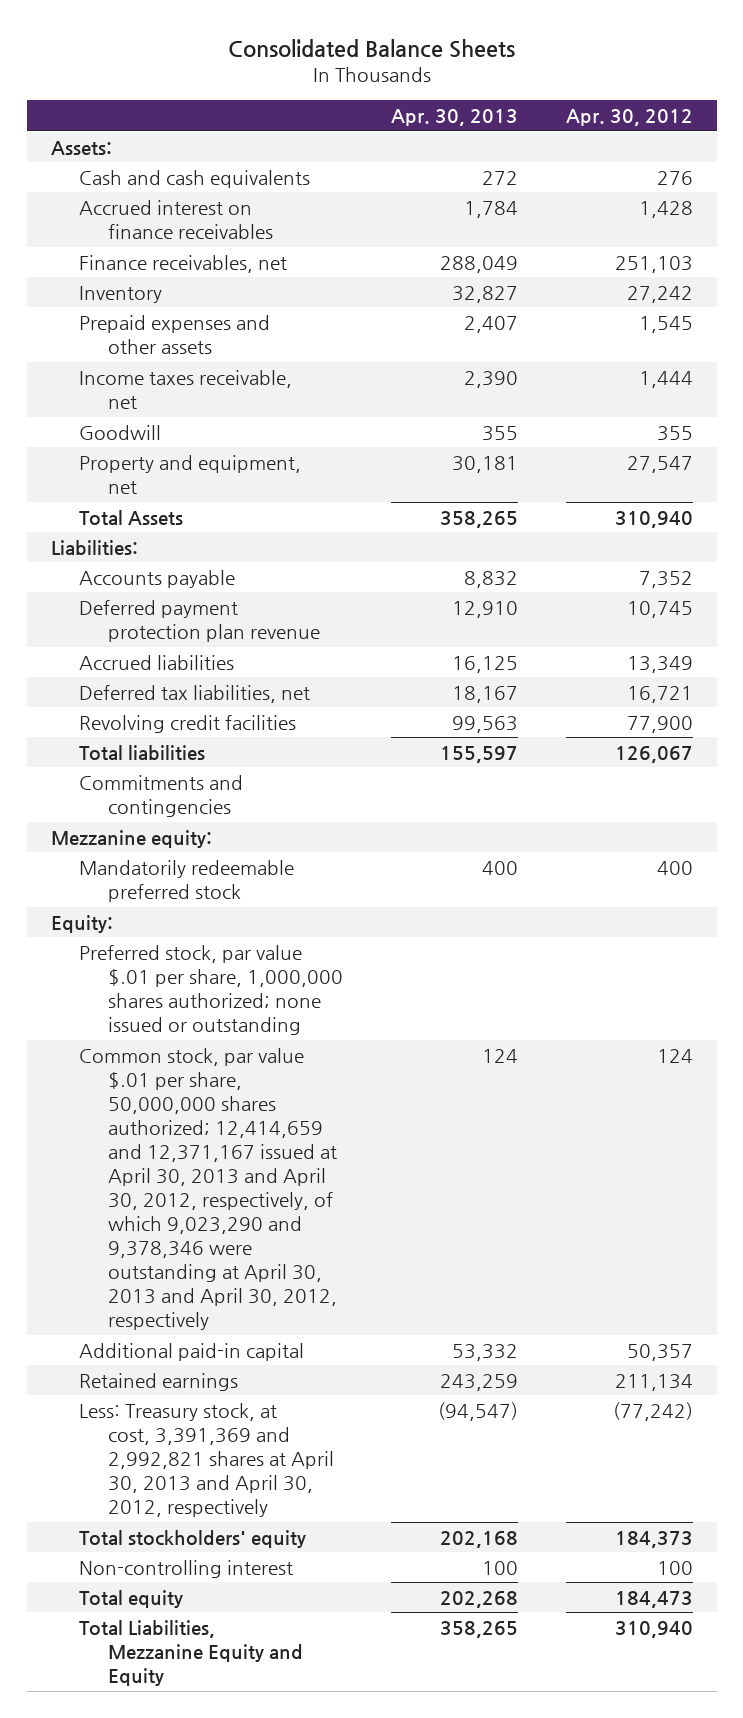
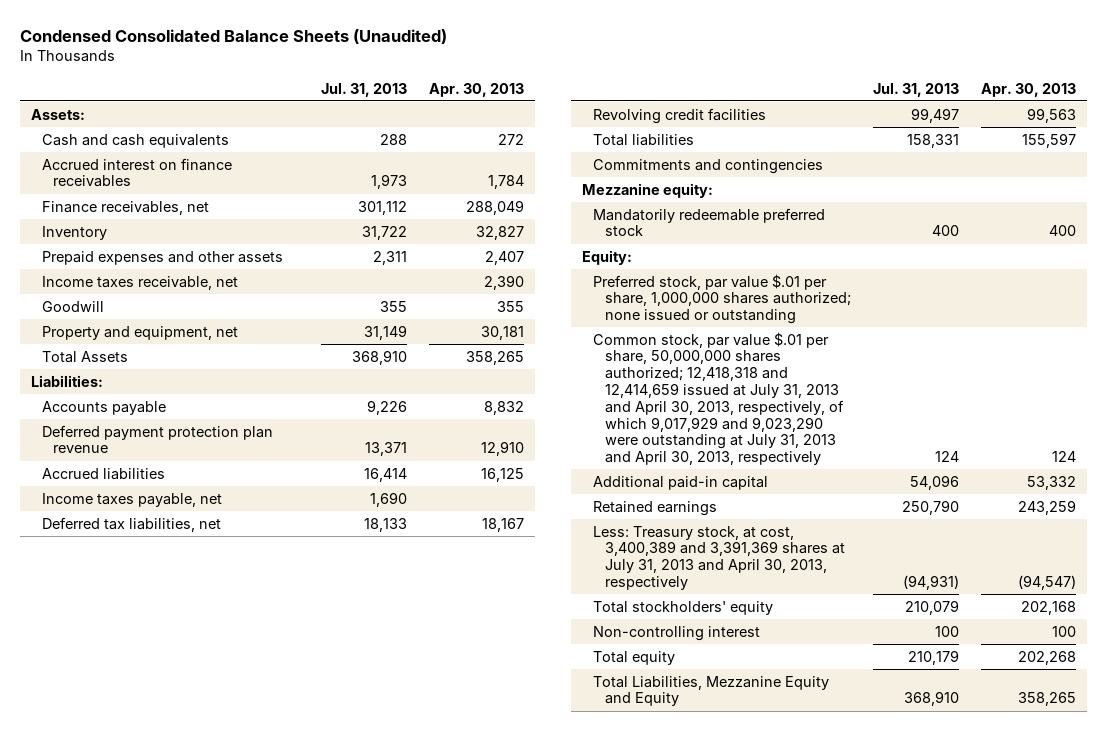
[227,38,515,58] Consolidated Balance Sheets -> [19,28,447,44] Condensed Consolidated Balance Sheets (Unaudited)
[565,109,693,127] Apr. 30, 2012 -> none
none -> [321,82,408,97] Jul. 31, 2013
none -> [41,492,222,507] Income taxes payable, net
[79,1047,337,1331] Common stock, par value $.01 per share, 50,000,000 shares authorized; 12,414,659 and 12,371,167 issued at April 30, 2013 and April 30, 2012, respectively, of which 9,023,290 and 9,378,346 were outstanding at April 30, 2013 and April 30, 2012, respectively -> [593,331,844,466] Common stock, par value $.01 per share, 50,000,000 shares authorized; 12,418,318 and 12,414,659 issued at July 31, 2013 and April 30, 2013, respectively, of which 9,017,929 and 9,023,290 were outstanding at July 31, 2013 and April 30, 2013, respectively
[79,1402,334,1517] Less: Treasury stock, at cost, 3,391,369 and 2,992,821 shares at April 30, 2013 and April 30, 2012, respectively -> [593,525,845,591] Less: Treasury stock, at cost, 3,400,389 and 3,391,369 shares at July 31, 2013 and April 30, 2013, respectively

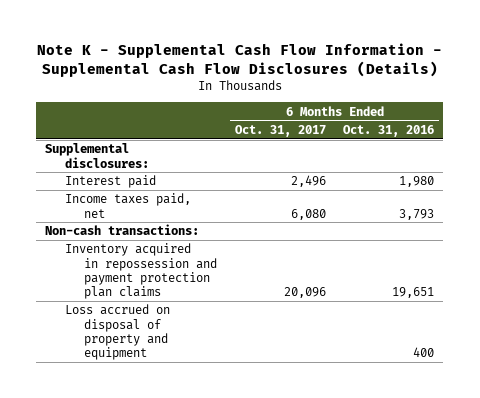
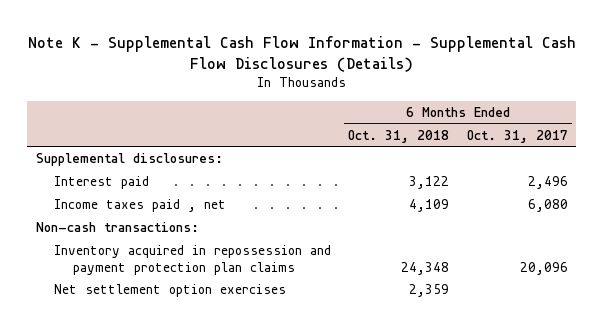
[343,124,435,137] Oct. 31, 2016 -> none
none -> [348,129,450,143] Oct. 31, 2018
[64,193,191,218] Income taxes paid, net -> [54,199,227,213] Income taxes paid , net
[64,304,170,360] Loss accrued on disposal of property and equipment -> none
none -> [54,284,287,298] Net settlement option exercises

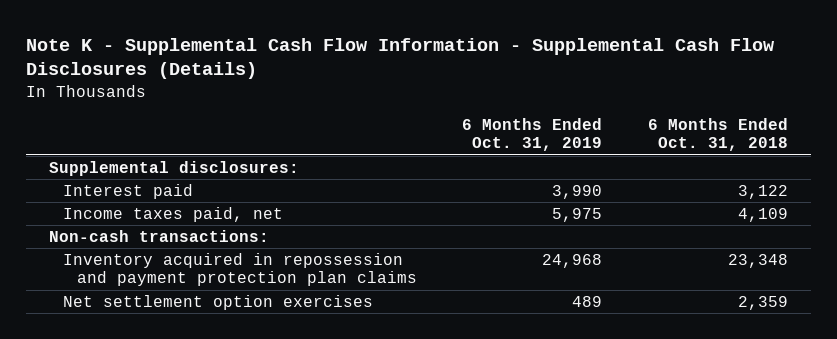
[466,129,568,143] Oct. 31, 2017 -> none
none -> [462,117,603,152] 6 Months Ended Oct. 31, 2019
[54,199,227,213] Income taxes paid , net -> [62,206,283,222] Income taxes paid, net
[401,261,450,275] 24,348 -> [728,253,789,268] 23,348

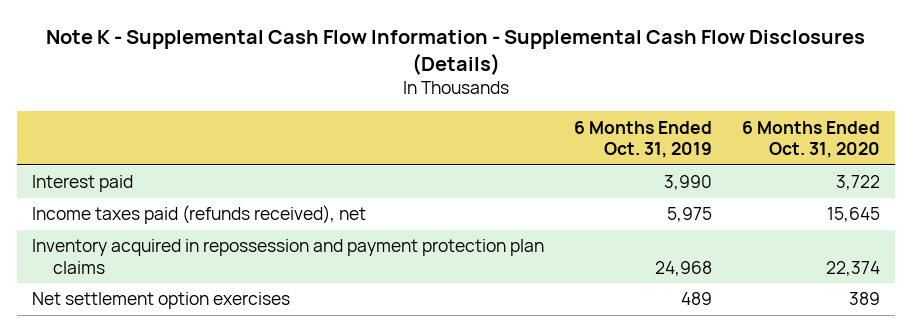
[648,117,789,152] 6 Months Ended Oct. 31, 2018 -> none
none -> [742,120,881,159] 6 Months Ended Oct. 31, 2020
[48,160,299,176] Supplemental disclosures: -> none
[48,229,269,242] Non-cash transactions: -> none
[62,206,283,222] Income taxes paid, net -> [31,205,366,225] Income taxes paid (refunds received), net

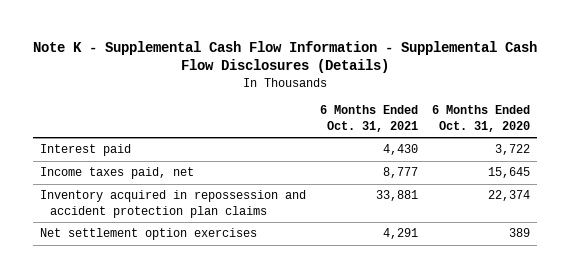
[573,120,712,159] 6 Months Ended Oct. 31, 2019 -> none
none -> [320,105,419,132] 6 Months Ended Oct. 31, 2021
[31,205,366,225] Income taxes paid (refunds received), net -> [39,167,194,180] Income taxes paid, net
[31,239,544,274] Inventory acquired in repossession and payment protection plan claims -> [39,190,306,218] Inventory acquired in repossession and accident protection plan claims

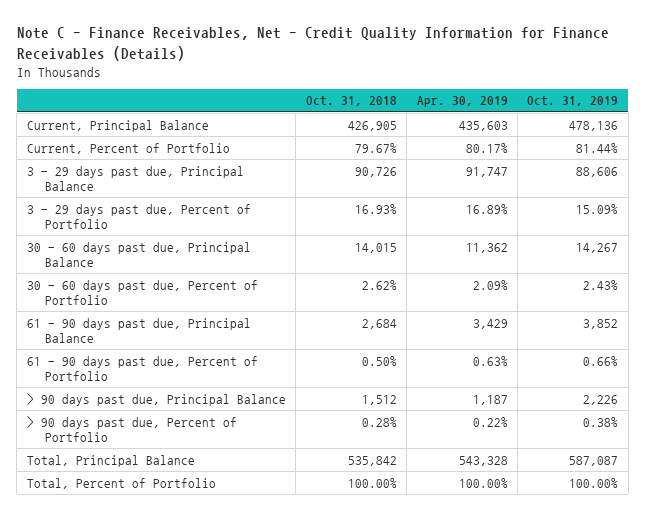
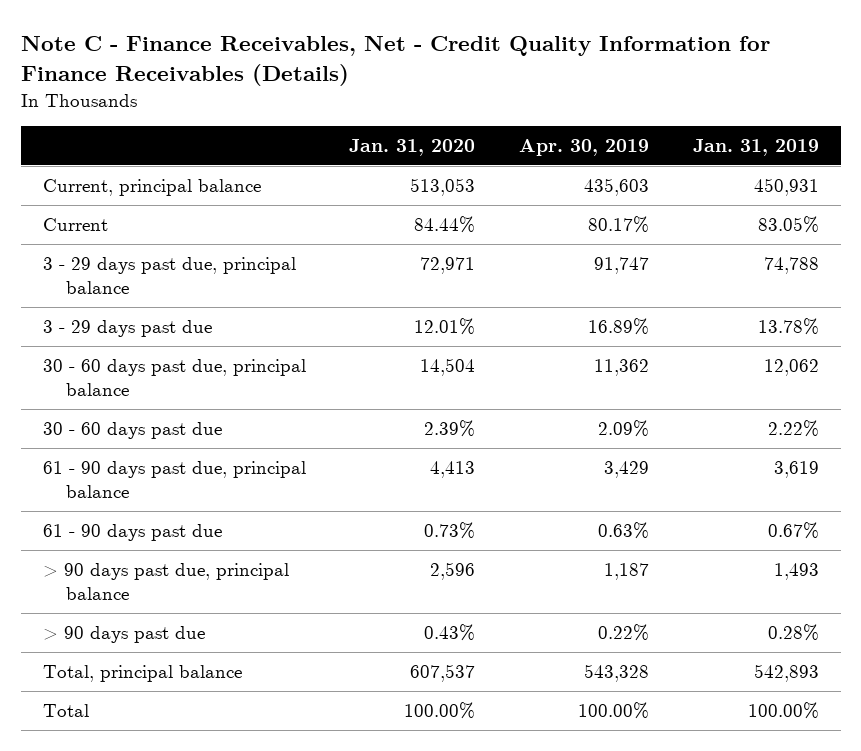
[305,96,397,107] Oct. 31, 2018 -> none
[527,96,619,107] Oct. 31, 2019 -> none
none -> [349,138,476,156] Jan. 31, 2020
none -> [692,138,819,156] Jan. 31, 2019
[26,119,209,132] Current, Principal Balance -> [42,179,261,197] Current, principal balance
[26,142,230,154] Current, Percent of Portfolio -> [42,218,108,232] Current
[26,165,244,192] 3 - 29 days past due, Principal Balance -> [42,257,296,295] 3 - 29 days past due, principal balance
[26,203,251,230] 3 - 29 days past due, Percent of Portfolio -> [42,320,212,338] 3 - 29 days past due
[26,241,251,268] 30 - 60 days past due, Principal Balance -> [42,359,306,397] 30 - 60 days past due, principal balance
[26,279,258,306] 30 - 60 days past due, Percent of Portfolio -> [42,422,222,440] 30 - 60 days past due
[26,317,251,344] 61 - 90 days past due, Principal Balance -> [42,461,306,499] 61 - 90 days past due, principal balance
[26,355,258,382] 61 - 90 days past due, Percent of Portfolio -> [42,524,222,542] 61 - 90 days past due
[26,391,286,406] > 90 days past due, Principal Balance -> [42,563,289,601] > 90 days past due, principal balance
[26,414,237,443] > 90 days past due, Percent of Portfolio -> [42,626,205,644] > 90 days past due
[26,454,195,467] Total, Principal Balance -> [42,665,242,683] Total, principal balance
[26,477,216,489] Total, Percent of Portfolio -> [42,704,89,718] Total

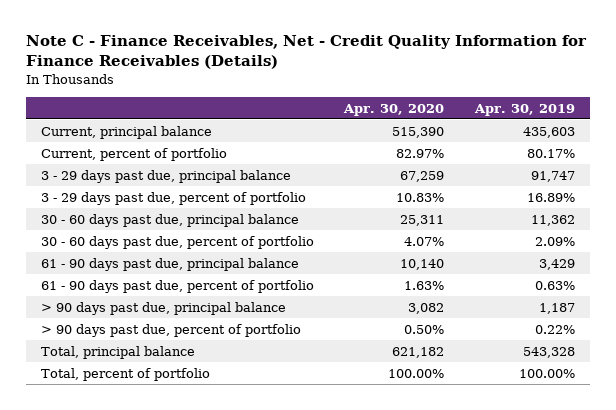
[349,138,476,156] Jan. 31, 2020 -> none
[692,138,819,156] Jan. 31, 2019 -> none
none -> [343,103,445,116] Apr. 30, 2020
[42,218,108,232] Current -> [41,147,228,161] Current, percent of portfolio
[42,320,212,338] 3 - 29 days past due -> [41,191,307,205] 3 - 29 days past due, percent of portfolio
[42,422,222,440] 30 - 60 days past due -> [41,235,315,249] 30 - 60 days past due, percent of portfolio
[42,524,222,542] 61 - 90 days past due -> [41,279,315,293] 61 - 90 days past due, percent of portfolio
[42,626,205,644] > 90 days past due -> [41,323,302,337] > 90 days past due, percent of portfolio
[42,704,89,718] Total -> [41,367,211,381] Total, percent of portfolio

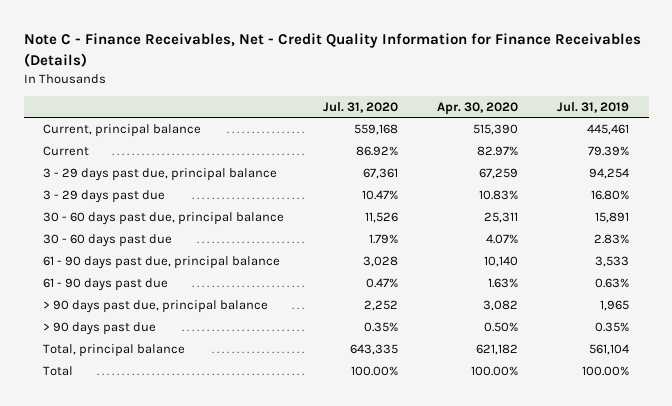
[473,103,575,116] Apr. 30, 2019 -> none
none -> [323,101,399,113] Jul. 31, 2020
none -> [557,101,630,113] Jul. 31, 2019
[41,147,228,161] Current, percent of portfolio -> [43,145,90,156] Current
[41,191,307,205] 3 - 29 days past due, percent of portfolio -> [43,189,166,203] 3 - 29 days past due
[41,235,315,249] 30 - 60 days past due, percent of portfolio -> [43,233,173,247] 30 - 60 days past due
[41,279,315,293] 61 - 90 days past due, percent of portfolio -> [43,277,169,291] 61 - 90 days past due
[41,323,302,337] > 90 days past due, percent of portfolio -> [43,321,157,335] > 90 days past due
[41,367,211,381] Total, percent of portfolio -> [43,365,74,376] Total

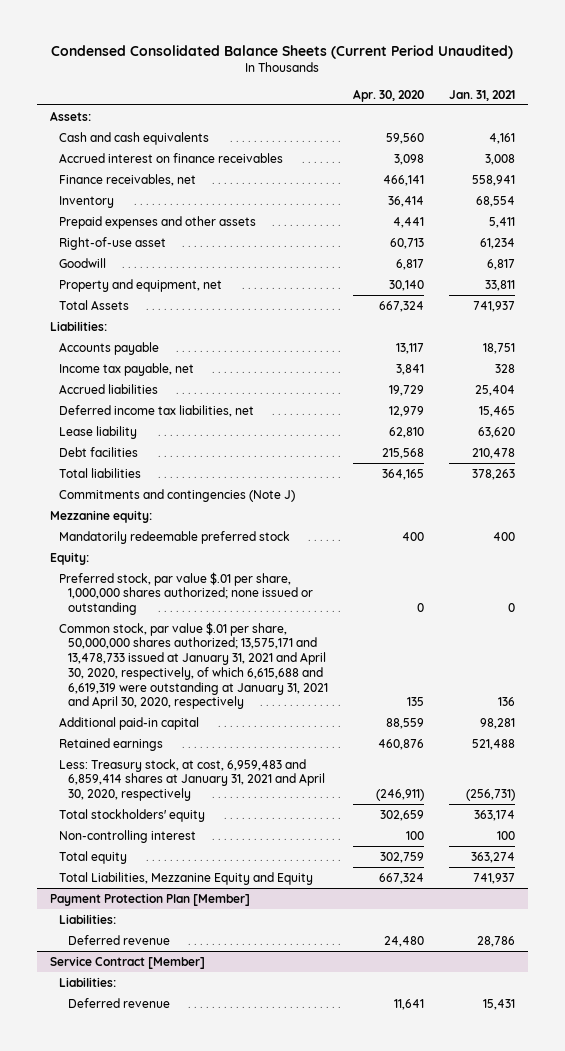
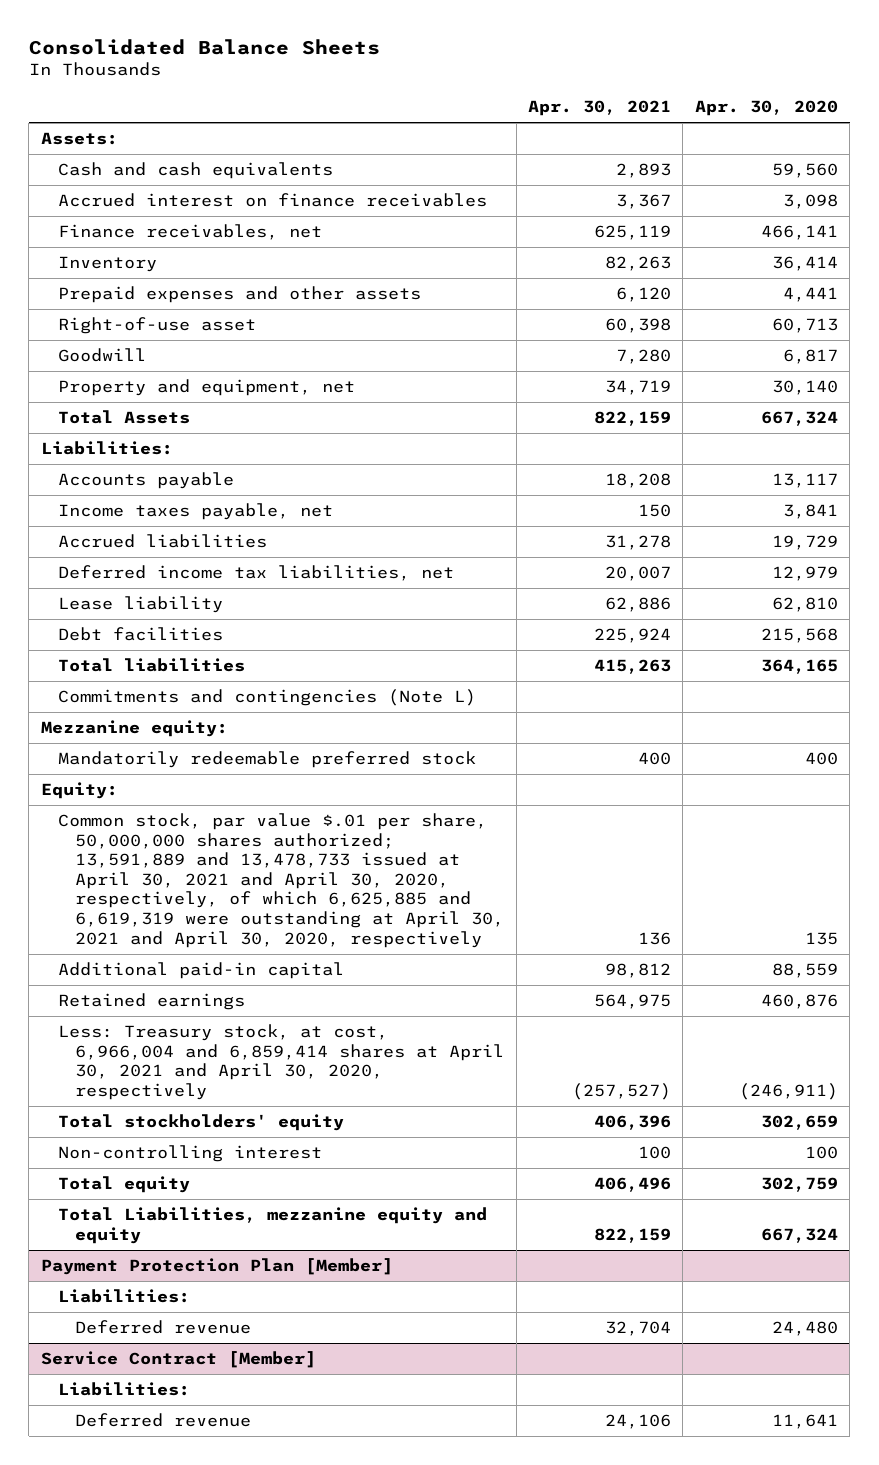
[51,44,514,59] Condensed Consolidated Balance Sheets (Current Period Unaudited) -> [28,38,380,55] Consolidated Balance Sheets
[449,89,516,101] Jan. 31, 2021 -> none
none -> [528,100,672,117] Apr. 30, 2021
[58,362,194,376] Income tax payable, net -> [58,503,334,521] Income taxes payable, net
[58,488,295,502] Commitments and contingencies (Note J) -> [58,689,477,707] Commitments and contingencies (Note L)
[58,571,314,616] Preferred stock, par value $.01 per share, 1,000,000 shares authorized; none issued or outstanding -> none
[58,621,329,710] Common stock, par value $.01 per share, 50,000,000 shares authorized; 13,575,171 and 13,478,733 issued at January 31, 2021 and April 30, 2020, respectively, of which 6,615,688 and 6,619,319 were outstanding at January 31, 2021 and April 30, 2020, respectively -> [58,813,505,948] Common stock, par value $.01 per share, 50,000,000 shares authorized; 13,591,889 and 13,478,733 issued at April 30, 2021 and April 30, 2020, respectively, of which 6,625,885 and 6,619,319 were outstanding at April 30, 2021 and April 30, 2020, respectively
[58,758,326,802] Less: Treasury stock, at cost, 6,959,483 and 6,859,414 shares at January 31, 2021 and April 30, 2020, respectively -> [58,1024,505,1100] Less: Treasury stock, at cost, 6,966,004 and 6,859,414 shares at April 30, 2021 and April 30, 2020, respectively
[58,871,313,885] Total Liabilities, Mezzanine Equity and Equity -> [58,1207,488,1244] Total Liabilities, mezzanine equity and equity

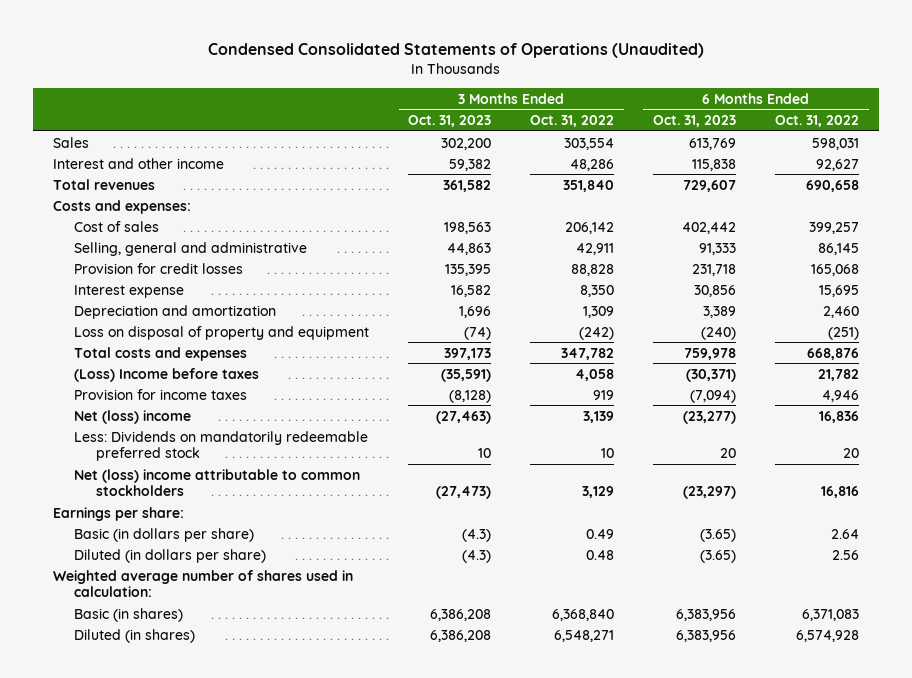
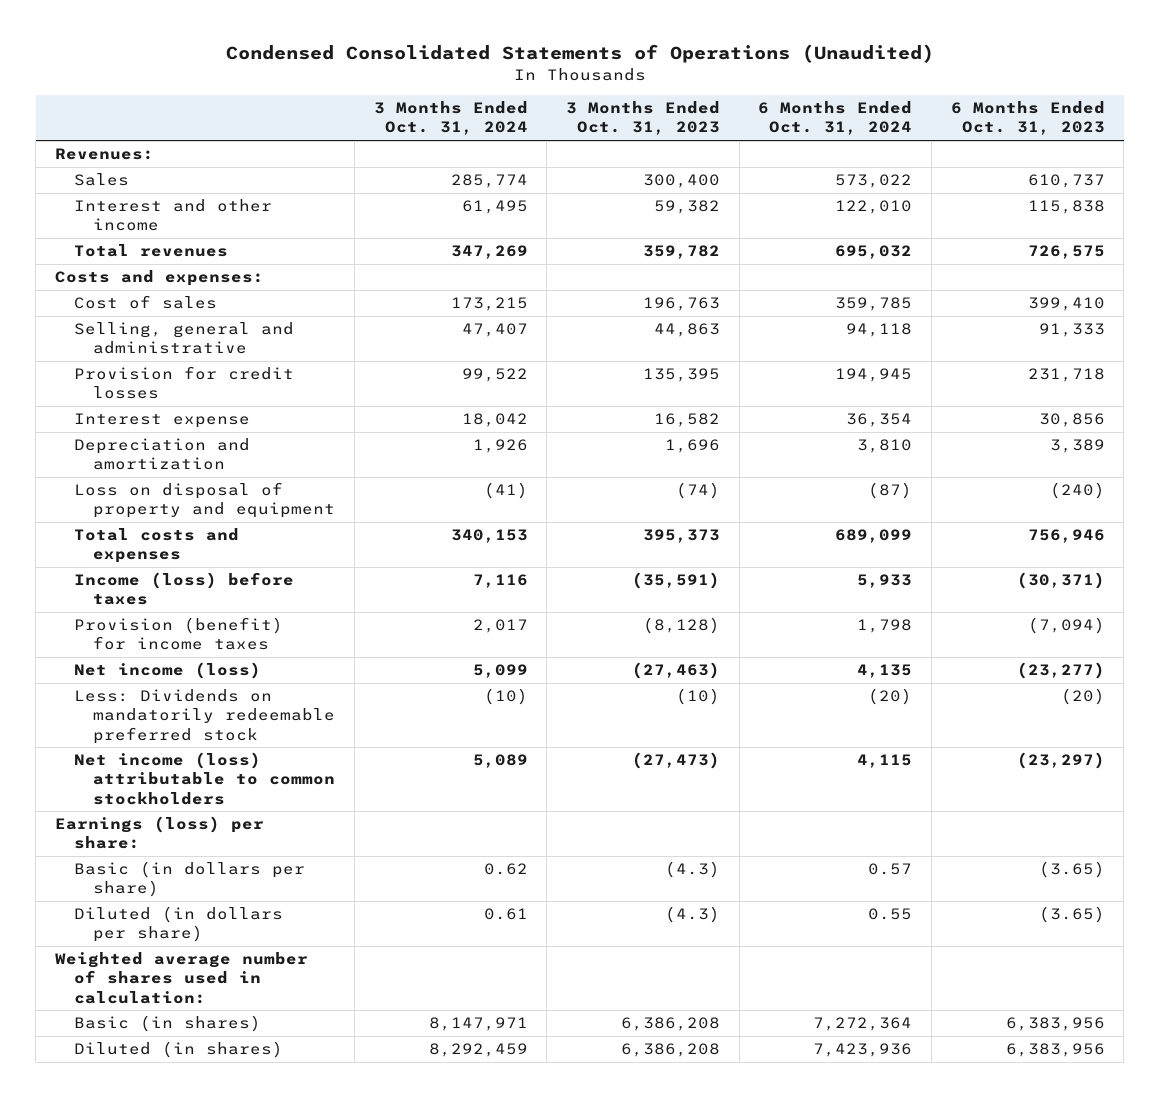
[530,114,615,127] Oct. 31, 2022 -> none
[775,114,860,127] Oct. 31, 2022 -> none
none -> [373,101,528,136] 3 Months Ended Oct. 31, 2024
none -> [758,101,913,136] 6 Months Ended Oct. 31, 2024
none -> [54,148,154,161] Revenues:
[441,137,492,150] 302,200 -> [642,174,720,189] 300,400
[689,137,737,150] 613,769 -> [1027,174,1105,189] 610,737
[443,179,492,192] 361,582 -> [642,245,720,260] 359,782
[683,179,737,192] 729,607 -> [1027,245,1105,260] 726,575
[444,221,492,234] 198,563 -> [642,297,720,312] 196,763
[682,221,737,234] 402,442 -> [1027,297,1105,312] 399,410
[444,347,492,360] 397,173 -> [642,529,720,544] 395,373
[684,347,737,360] 759,978 -> [1027,529,1105,544] 756,946
[74,367,260,382] (Loss) Income before taxes -> [74,572,295,606] Income (loss) before taxes
[74,388,248,400] Provision for income taxes -> [74,617,284,651] Provision (benefit) for income taxes
[74,409,192,424] Net (loss) income -> [74,662,262,680] Net income (loss)
[478,448,492,459] 10 -> [675,688,720,706] (10)
[720,448,737,459] 20 -> [1060,688,1105,706] (20)
[74,468,361,497] Net (loss) income attributable to common stockholders -> [74,752,336,805] Net income (loss) attributable to common stockholders
[52,506,184,521] Earnings per share: -> [54,816,264,850] Earnings (loss) per share:

